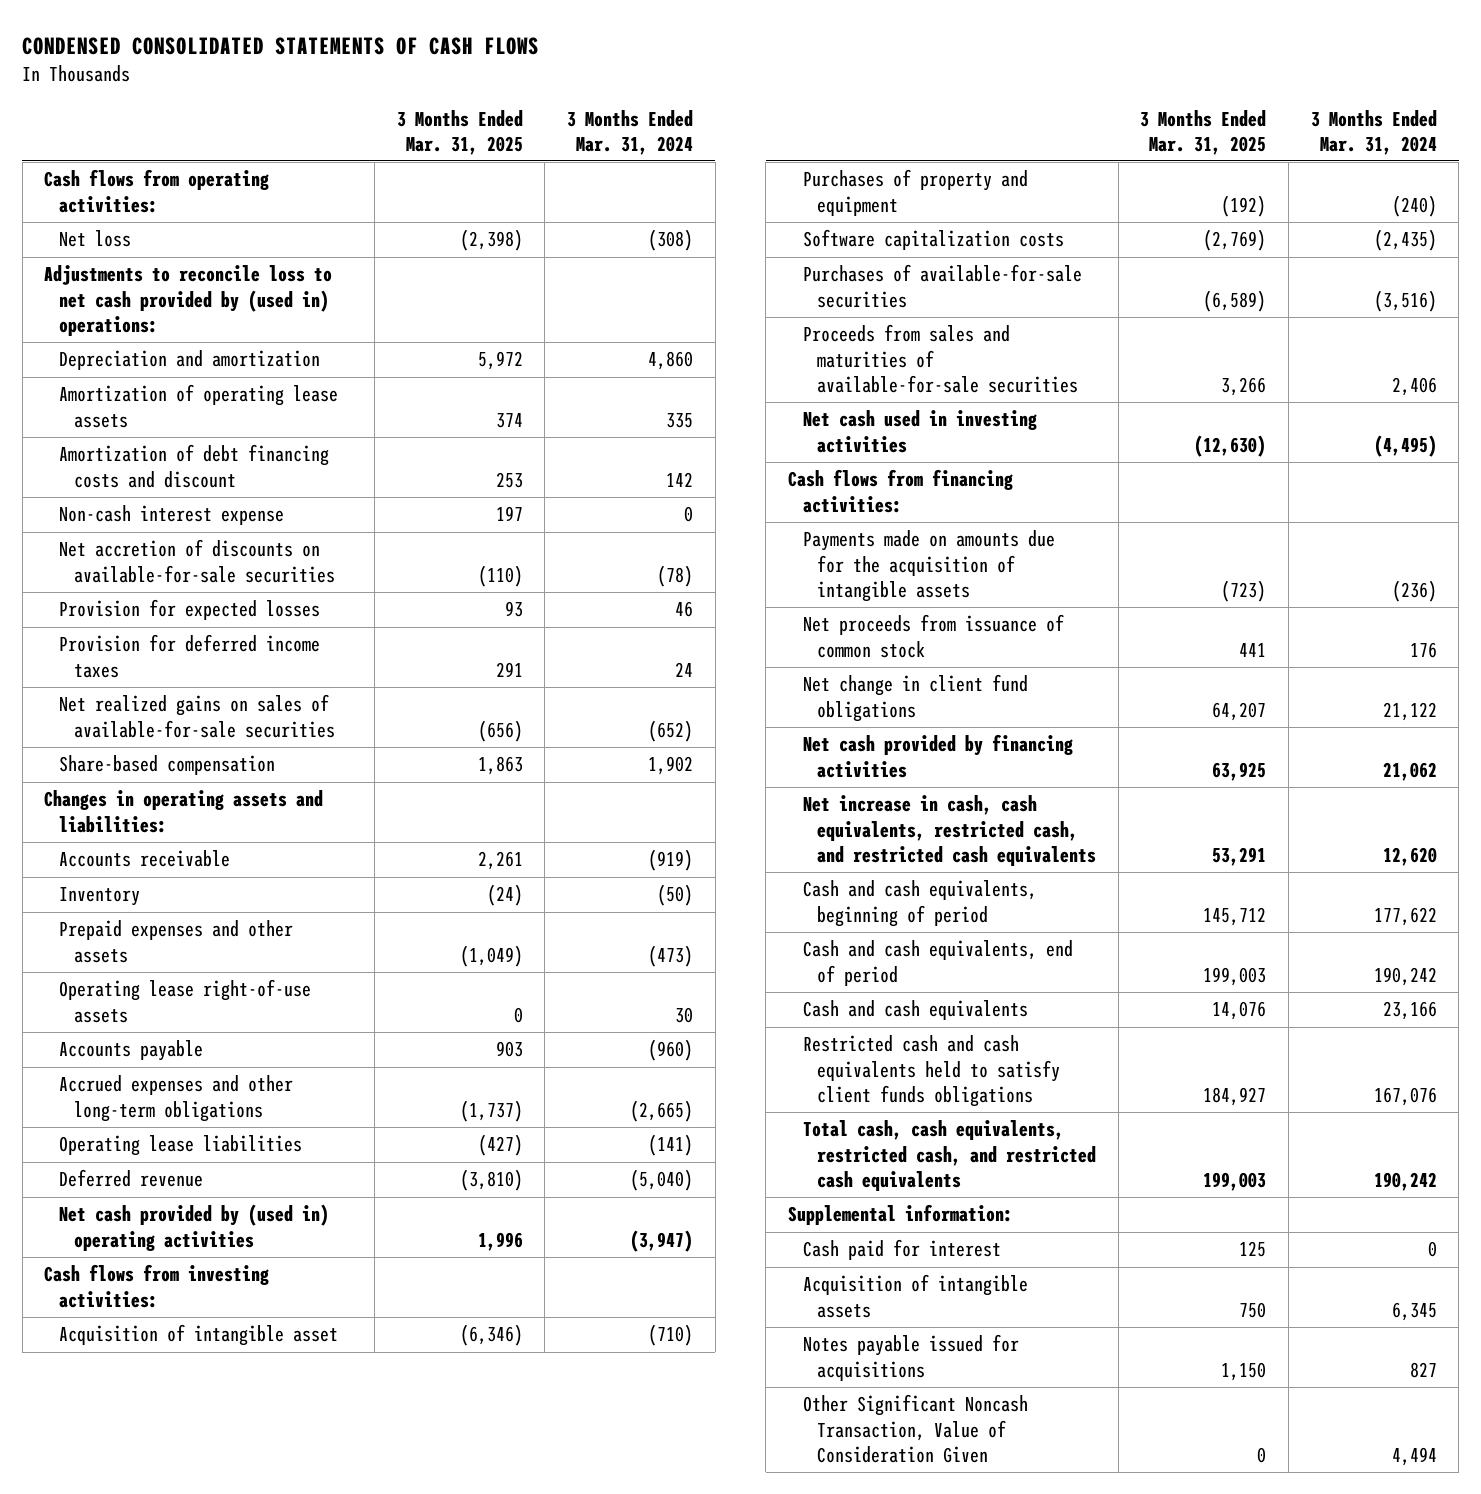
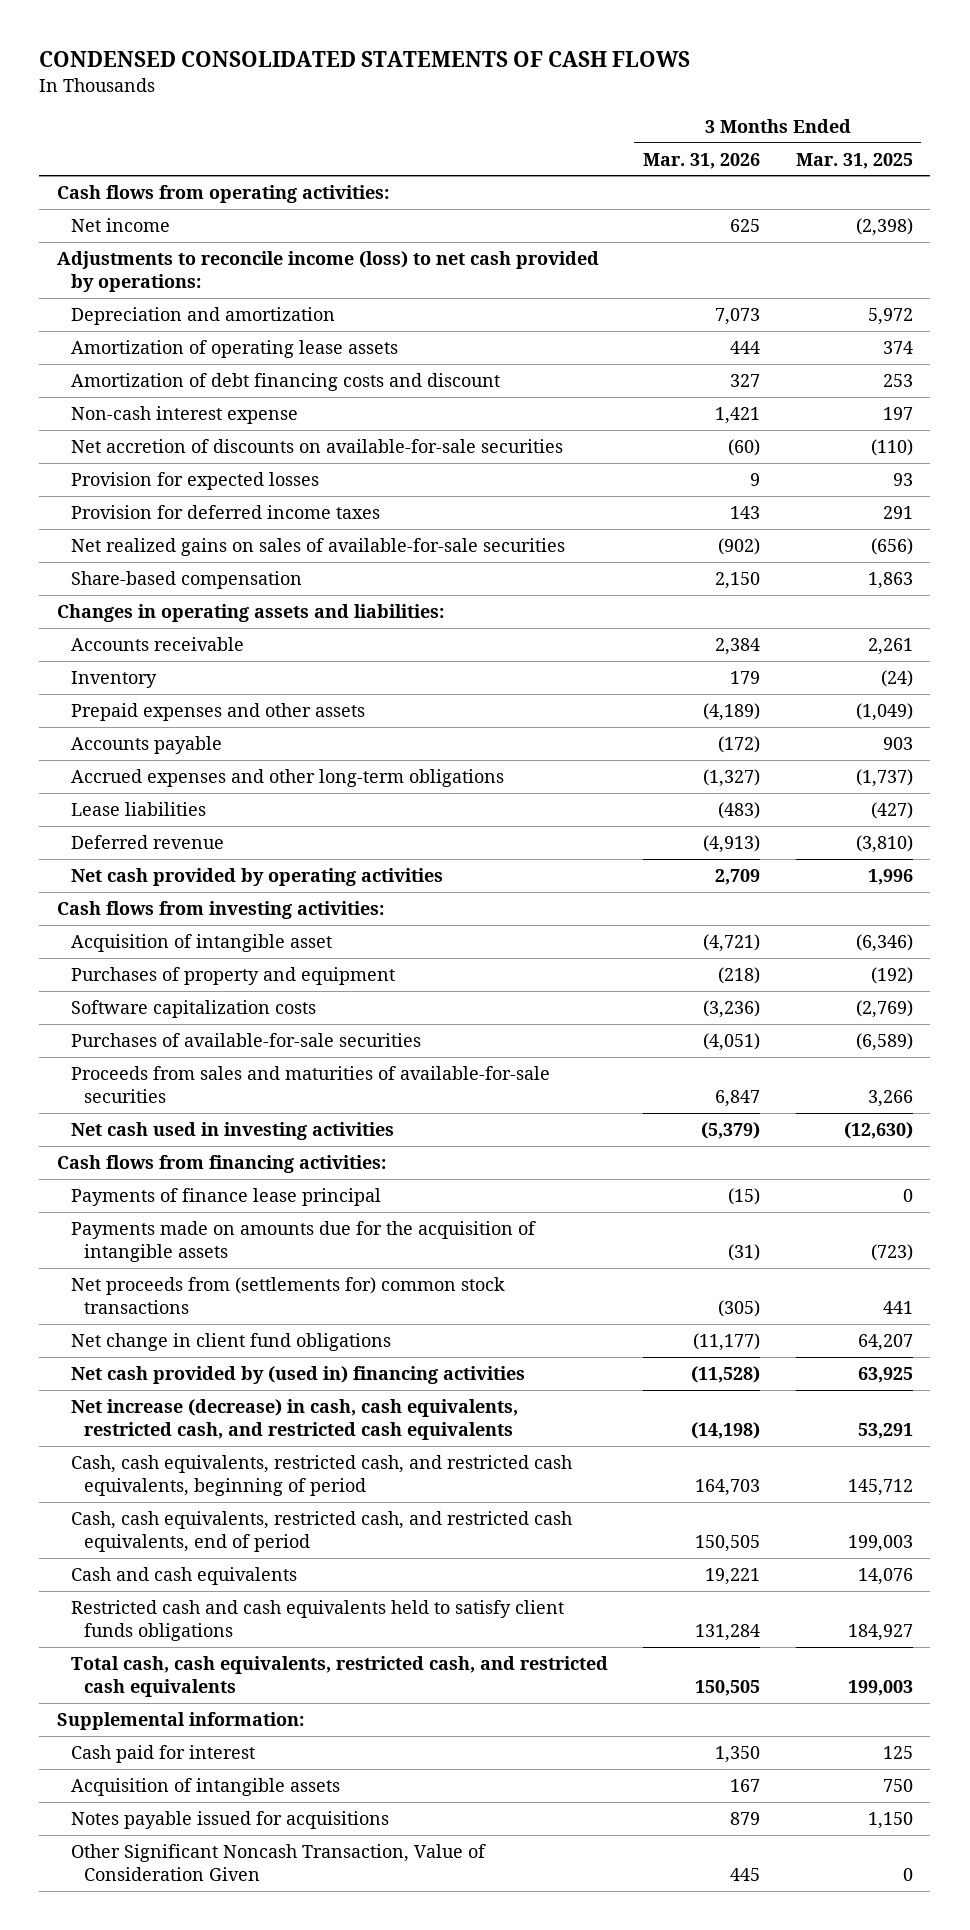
[567,109,694,155] 3 Months Ended Mar. 31, 2024 -> none
none -> [643,152,761,169] Mar. 31, 2026
[58,230,131,248] Net loss -> [70,217,170,232] Net income
[44,265,333,336] Adjustments to reconcile loss to net cash provided by (used in) operations: -> [56,250,599,293] Adjustments to reconcile income (loss) to net cash provided by operations:
[58,979,311,1023] Operating lease right-of-use assets -> none
[58,1135,302,1157] Operating lease liabilities -> [70,801,206,816] Lease liabilities
[58,1204,329,1251] Net cash provided by (used in) operating activities -> [70,867,443,886] Net cash provided by operating activities
none -> [70,1187,381,1206] Payments of finance lease principal
[802,614,1064,658] Net proceeds from issuance of common stock -> [70,1276,505,1315] Net proceeds from (settlements for) common stock transactions
[802,734,1073,778] Net cash provided by financing activities -> [70,1365,525,1384] Net cash provided by (used in) financing activities
[802,795,1097,866] Net increase in cash, cash equivalents, restricted cash, and restricted cash equivalents -> [70,1398,518,1441] Net increase (decrease) in cash, cash equivalents, restricted cash, and restricted cash equivalents
[802,880,1037,927] Cash and cash equivalents, beginning of period -> [70,1454,572,1497] Cash, cash equivalents, restricted cash, and restricted cash equivalents, beginning of period
[802,940,1073,986] Cash and cash equivalents, end of period -> [70,1510,572,1553] Cash, cash equivalents, restricted cash, and restricted cash equivalents, end of period

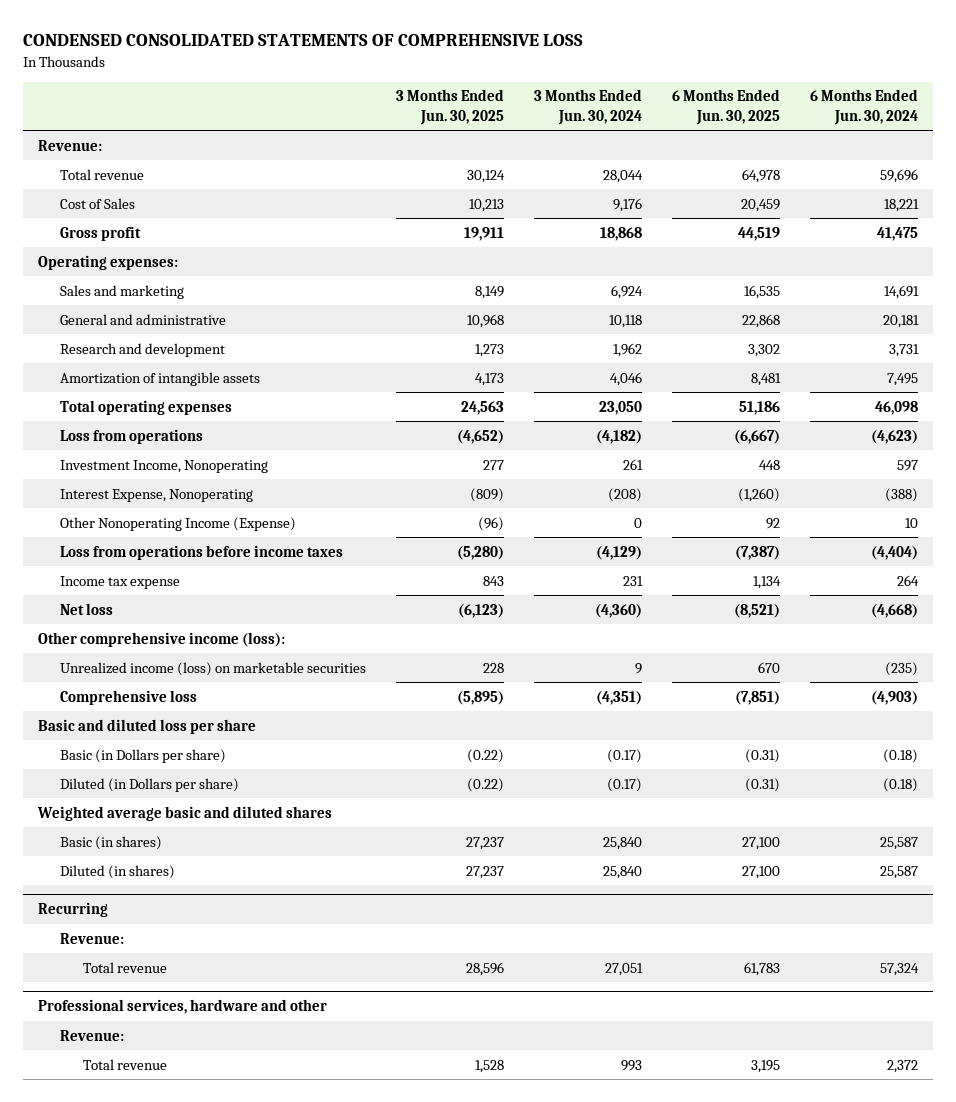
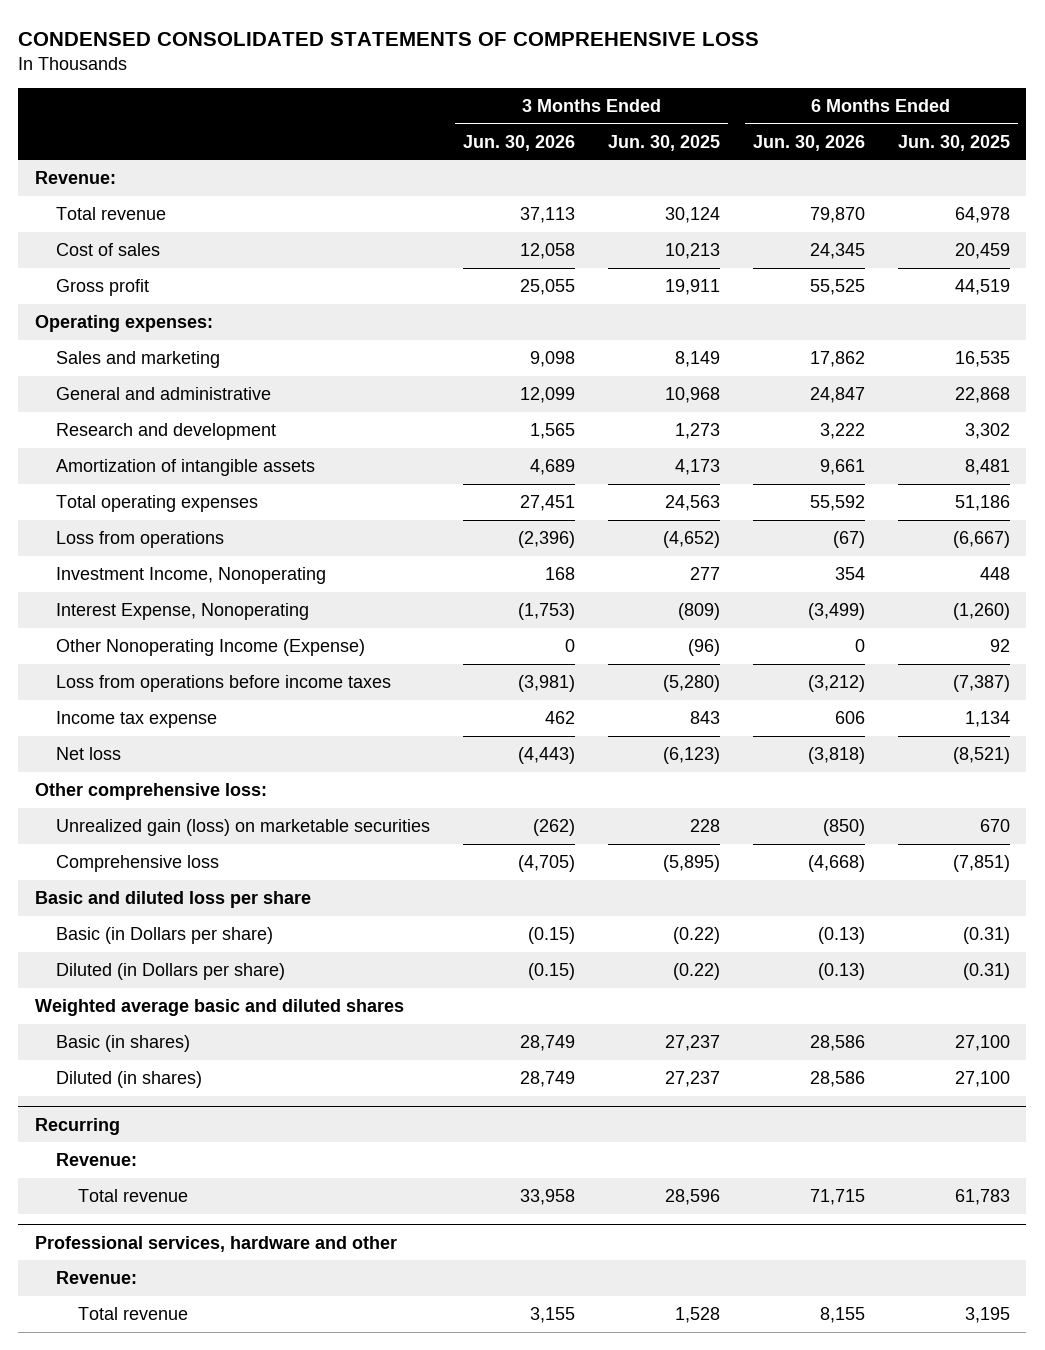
[534,89,643,125] 3 Months Ended Jun. 30, 2024 -> none
[809,89,918,125] 6 Months Ended Jun. 30, 2024 -> none
none -> [463,134,576,151] Jun. 30, 2026
none -> [753,134,866,151] Jun. 30, 2026
[60,197,136,209] Cost of Sales -> [56,242,161,256] Cost of sales
[38,631,286,647] Other comprehensive income (loss): -> [34,782,267,800] Other comprehensive loss:
[60,661,367,676] Unrealized income (loss) on marketable securities -> [56,818,431,836] Unrealized gain (loss) on marketable securities

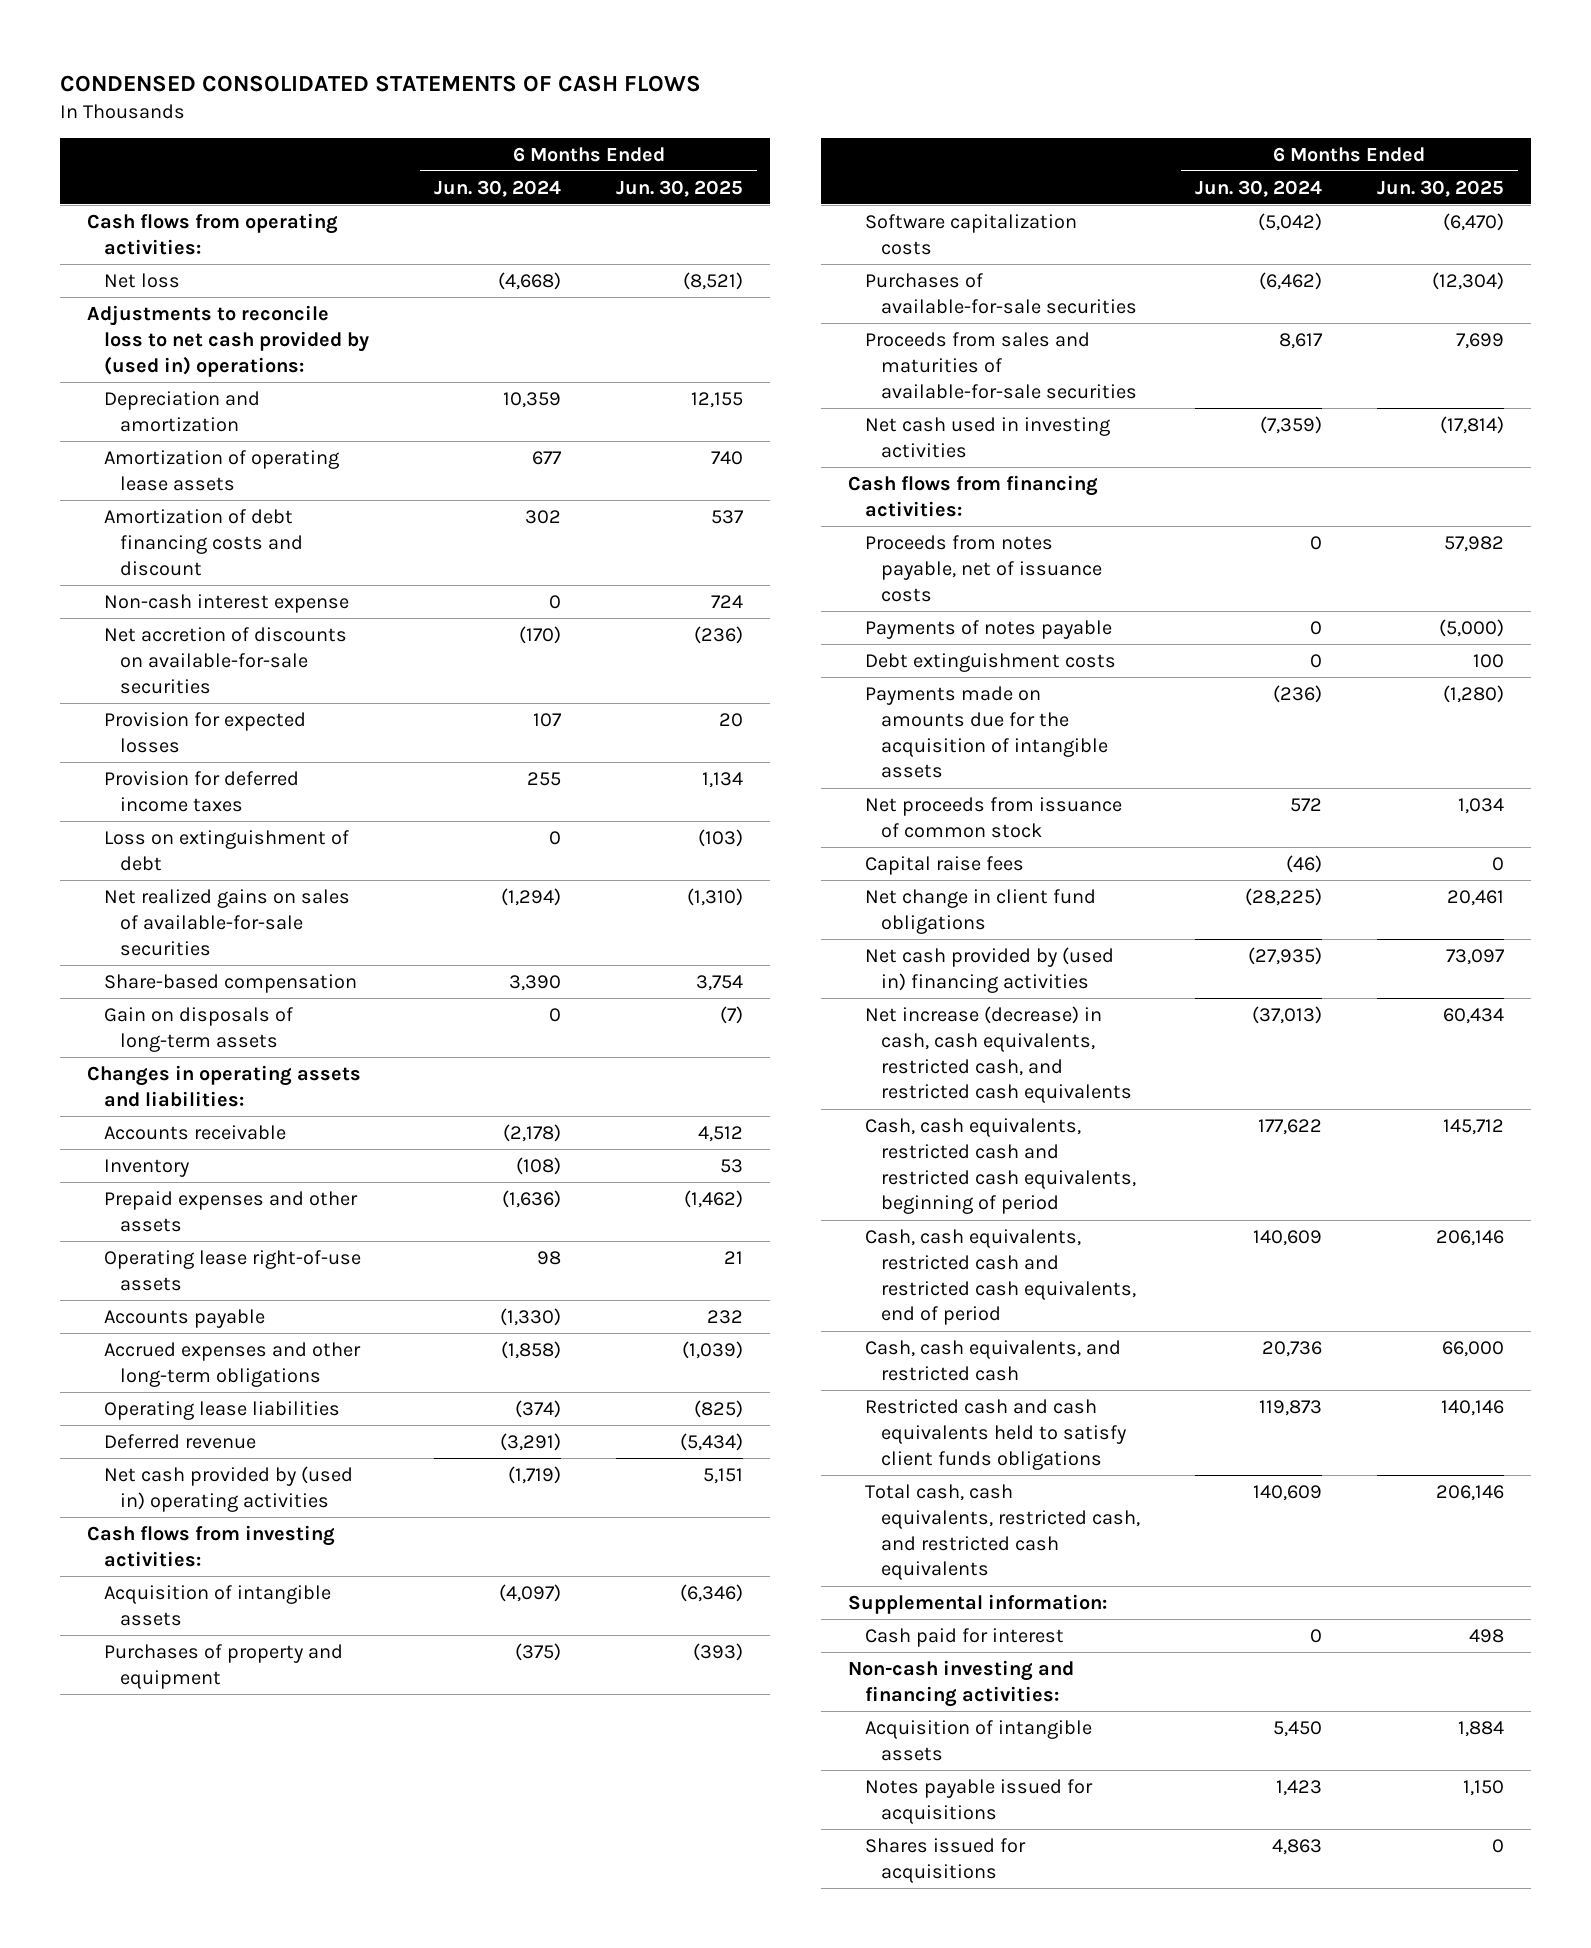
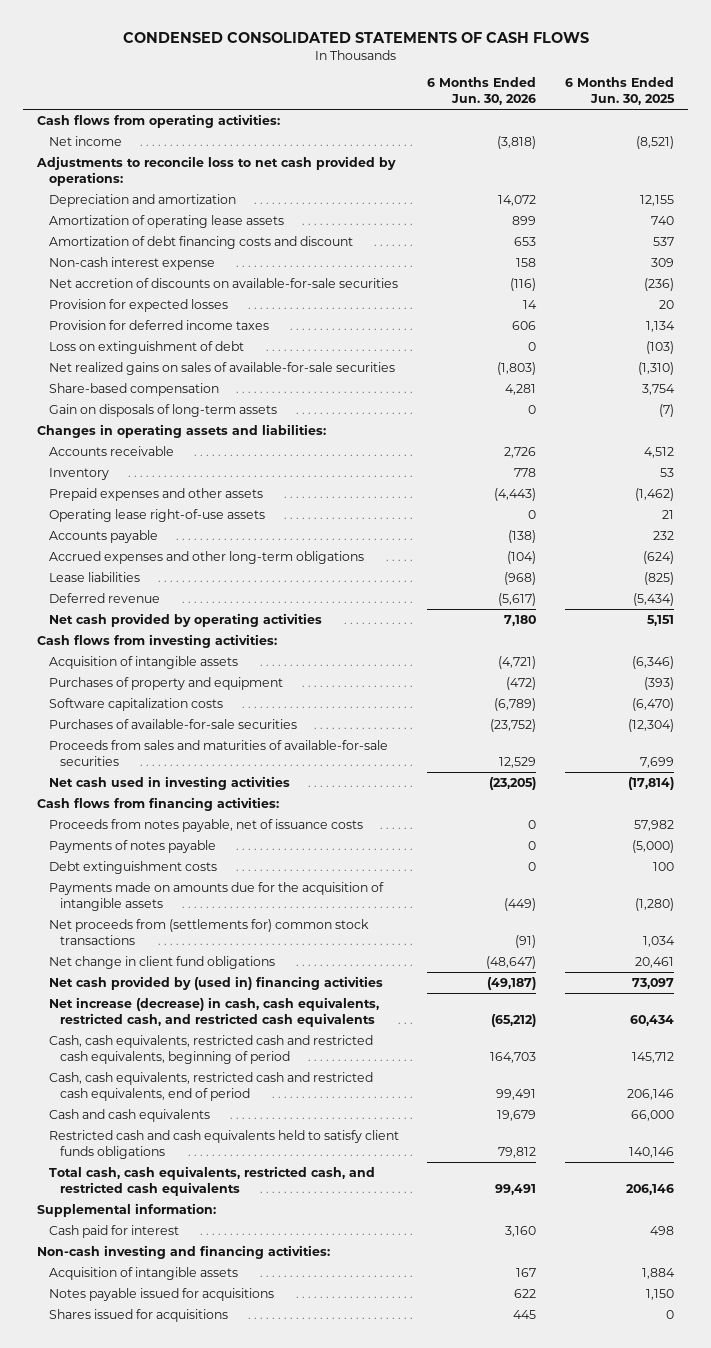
[434,179,562,197] Jun. 30, 2024 -> none
none -> [427,77,537,106] 6 Months Ended Jun. 30, 2026
[103,272,180,288] Net loss -> [48,135,122,146] Net income
[87,304,369,377] Adjustments to reconcile loss to net cash provided by (used in) operations: -> [36,155,397,186] Adjustments to reconcile loss to net cash provided by operations:
[710,594,743,608] 724 -> [650,257,674,267] 309
[681,1340,743,1359] (1,039) -> [642,550,674,564] (624)
[103,1400,340,1420] Operating lease liabilities -> [48,571,140,582] Lease liabilities
[103,1465,353,1512] Net cash provided by (used in) operating activities -> [48,612,322,627] Net cash provided by operating activities
[864,855,1024,875] Capital raise fees -> none
[864,796,1122,838] Net proceeds from issuance of common stock -> [48,918,369,945] Net proceeds from (settlements for) common stock transactions
[864,1339,1121,1381] Cash, cash equivalents, and restricted cash -> [48,1108,210,1122] Cash and cash equivalents

